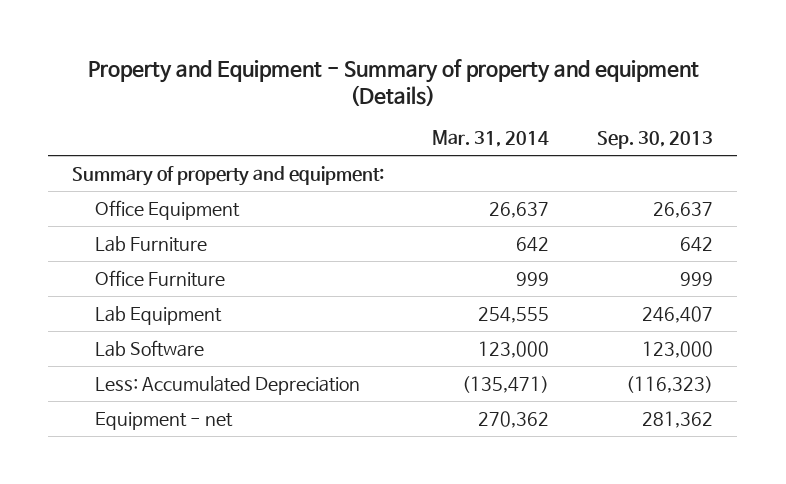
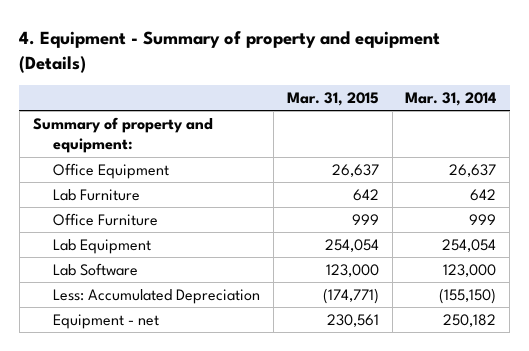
[87,58,699,107] Property and Equipment - Summary of property and equipment (Details) -> [19,31,441,74] 4. Equipment - Summary of property and equipment (Details)
[597,131,714,150] Sep. 30, 2013 -> none
none -> [286,91,379,106] Mar. 31, 2015
[478,306,550,323] 254,555 -> [442,238,497,252] 254,054
[462,375,550,393] (135,471) -> [439,287,497,304] (155,150)
[478,410,550,428] 270,362 -> [443,313,497,327] 250,182

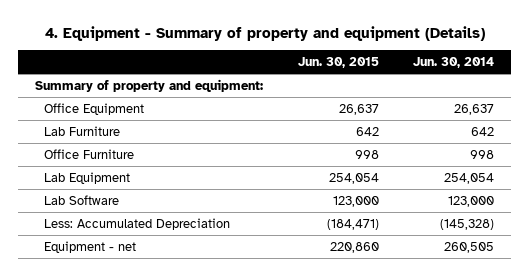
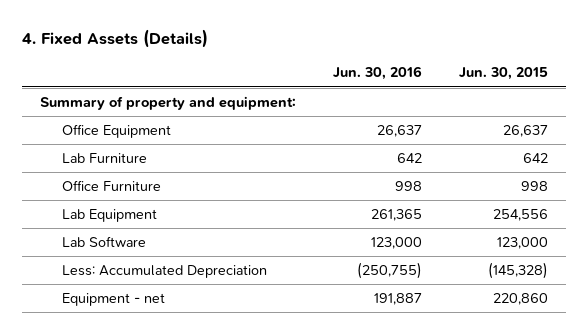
[44,25,485,41] 4. Equipment - Summary of property and equipment (Details) -> [21,29,208,49] 4. Fixed Assets (Details)
[413,57,495,69] Jun. 30, 2014 -> none
none -> [332,66,422,81] Jun. 30, 2016
[328,172,379,184] 254,054 -> [492,208,548,221] 254,556
[326,218,379,230] (184,471) -> [487,261,548,279] (145,328)

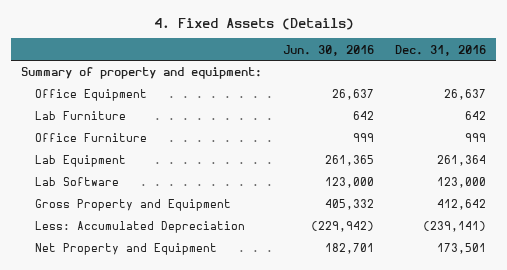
[458,67,548,81] Jun. 30, 2015 -> none
none -> [395,44,487,56] Dec. 31, 2016
[394,180,422,191] 998 -> [353,133,375,143] 999
none -> [35,199,232,212] Gross Property and Equipment
[356,261,422,279] (250,755) -> [311,221,375,233] (229,942)
[62,292,166,306] Equipment - net -> [35,243,218,256] Net Property and Equipment
[373,292,422,305] 191,887 -> [325,243,375,255] 182,701

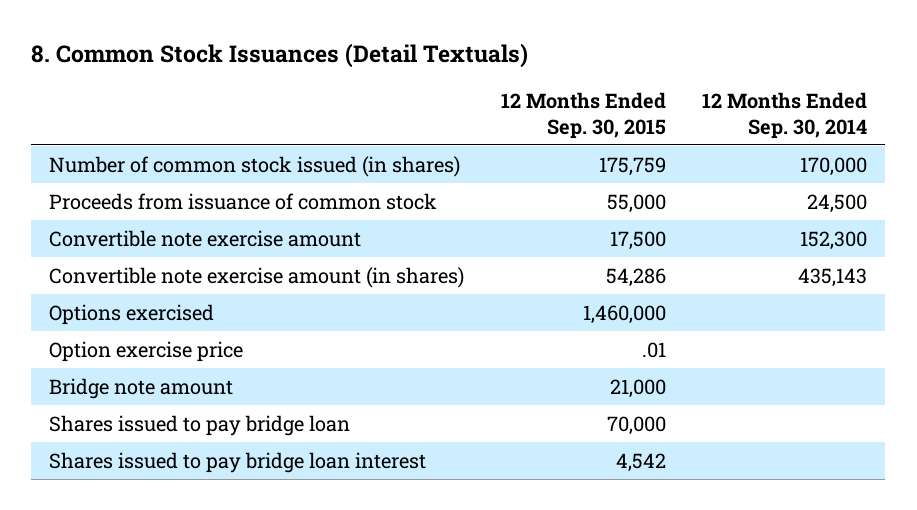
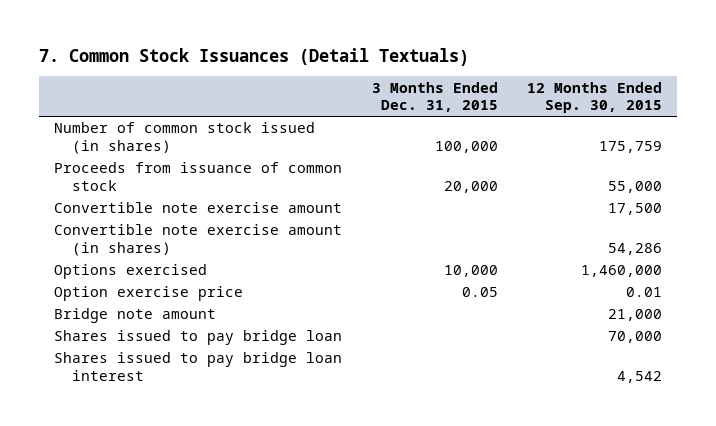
[31,43,529,69] 8. Common Stock Issuances (Detail Textuals) -> [39,47,470,66] 7. Common Stock Issuances (Detail Textuals)
[702,91,868,139] 12 Months Ended Sep. 30, 2014 -> none
none -> [371,81,498,113] 3 Months Ended Dec. 31, 2015
[641,341,666,358] .01 -> [626,287,663,298] 0.01

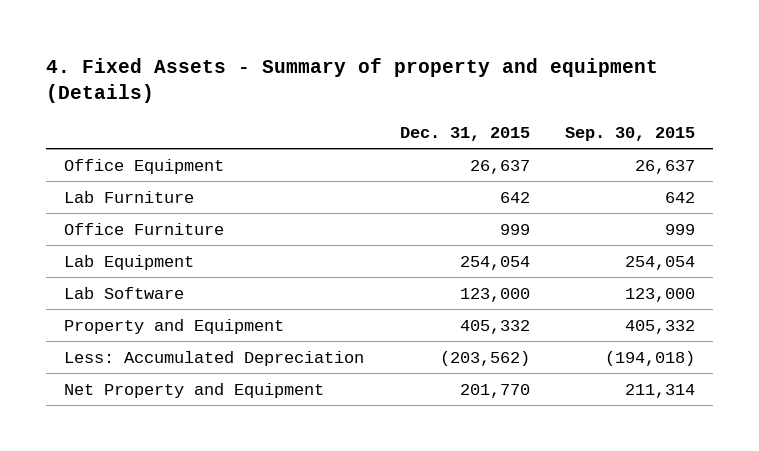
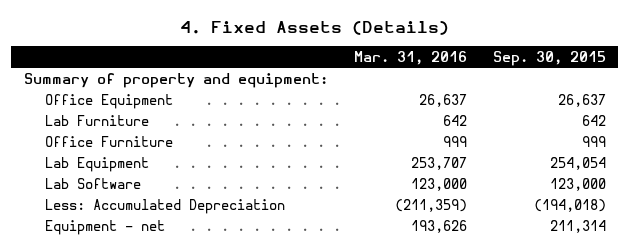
[46,57,659,104] 4. Fixed Assets - Summary of property and equipment (Details) -> [179,20,449,35] 4. Fixed Assets (Details)
[399,127,530,142] Dec. 31, 2015 -> none
none -> [353,51,467,66] Mar. 31, 2016
none -> [24,72,329,88] Summary of property and equipment:
[64,318,285,334] Property and Equipment -> none
[64,382,325,398] Net Property and Equipment -> [44,219,165,235] Equipment - net

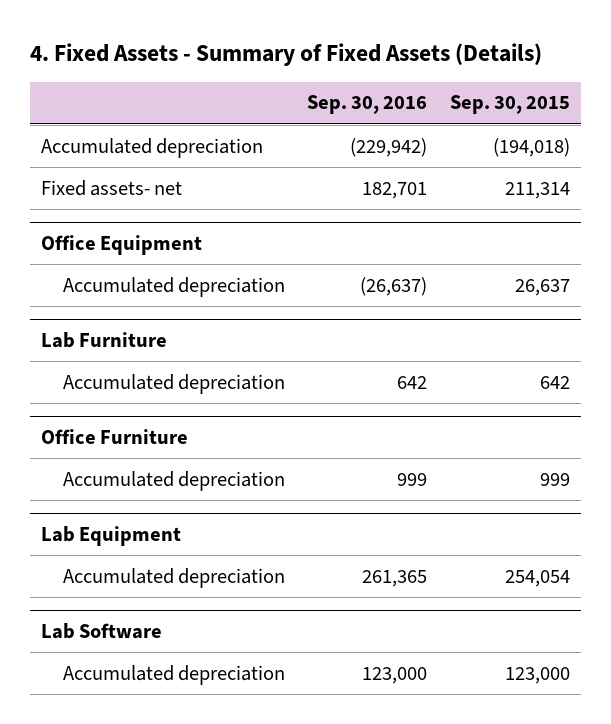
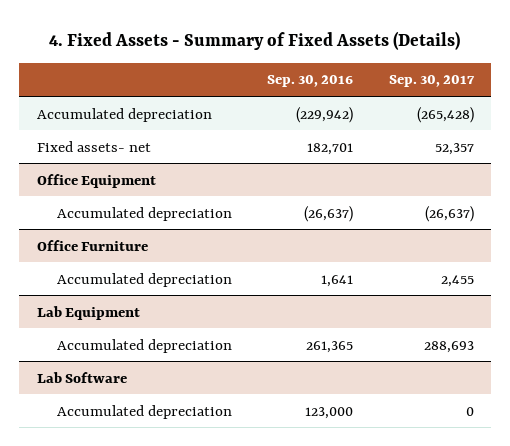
[449,95,570,115] Sep. 30, 2015 -> none
none -> [388,75,475,88] Sep. 30, 2017
[41,331,168,348] Lab Furniture -> none
[63,373,286,394] Accumulated depreciation -> none
[397,472,428,486] 999 -> [321,274,354,287] 1,641

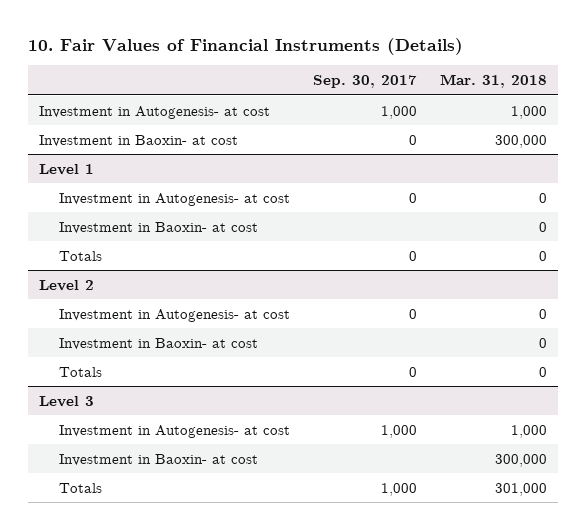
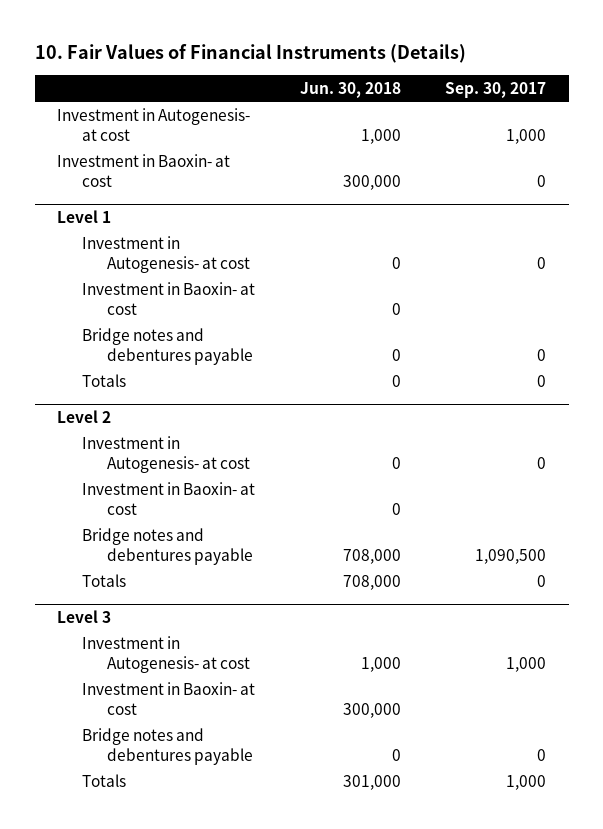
[439,74,547,89] Mar. 31, 2018 -> none
none -> [299,81,401,98] Jun. 30, 2018
none -> [81,327,253,366] Bridge notes and debentures payable
none -> [81,527,253,566] Bridge notes and debentures payable
none -> [81,727,253,766] Bridge notes and debentures payable

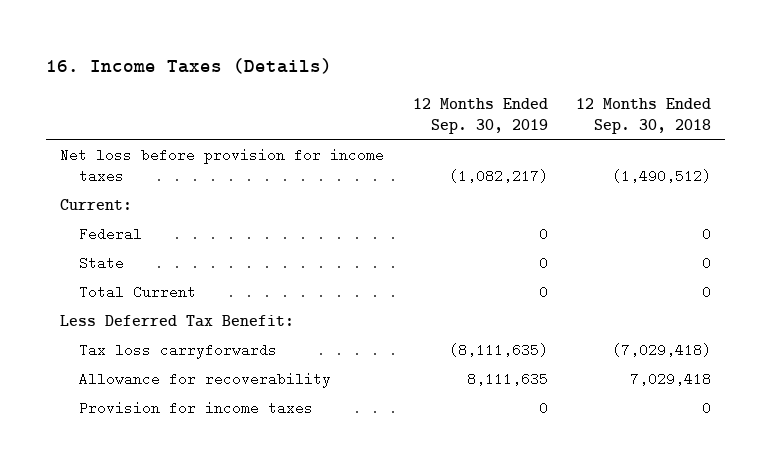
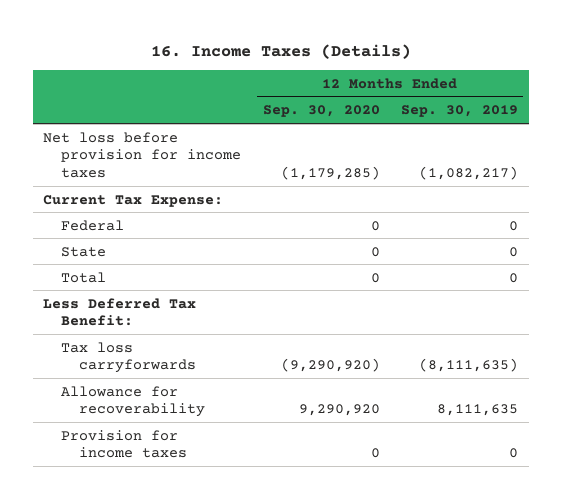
[576,97,712,135] 12 Months Ended Sep. 30, 2018 -> none
none -> [262,105,380,118] Sep. 30, 2020
[60,198,133,210] Current: -> [43,194,224,207] Current Tax Expense:
[79,284,197,299] Total Current -> [60,271,106,283] Total

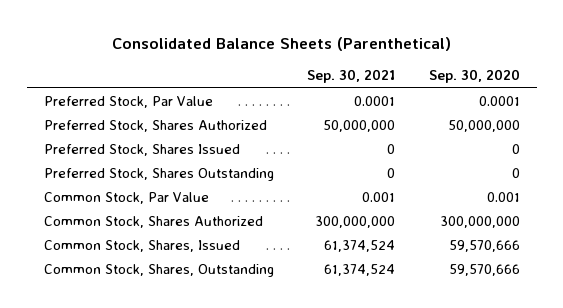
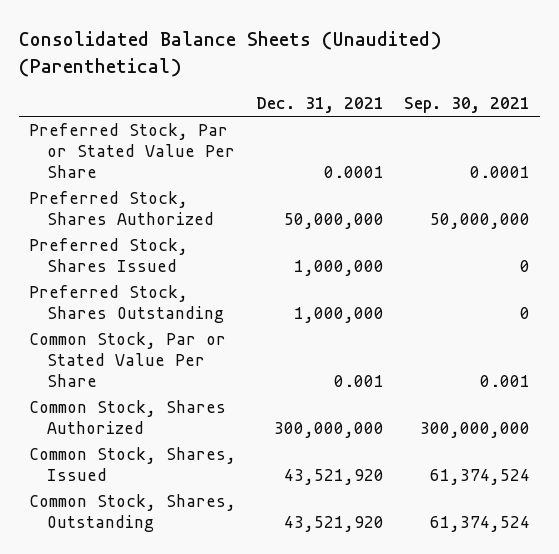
[111,37,451,52] Consolidated Balance Sheets (Parenthetical) -> [18,30,442,77] Consolidated Balance Sheets (Unaudited) (Parenthetical)
[428,69,520,84] Sep. 30, 2020 -> none
none -> [256,97,385,114] Dec. 31, 2021
[43,95,213,108] Preferred Stock, Par Value -> [28,123,236,178] Preferred Stock, Par or Stated Value Per Share
[43,191,209,204] Common Stock, Par Value -> [28,332,226,387] Common Stock, Par or Stated Value Per Share

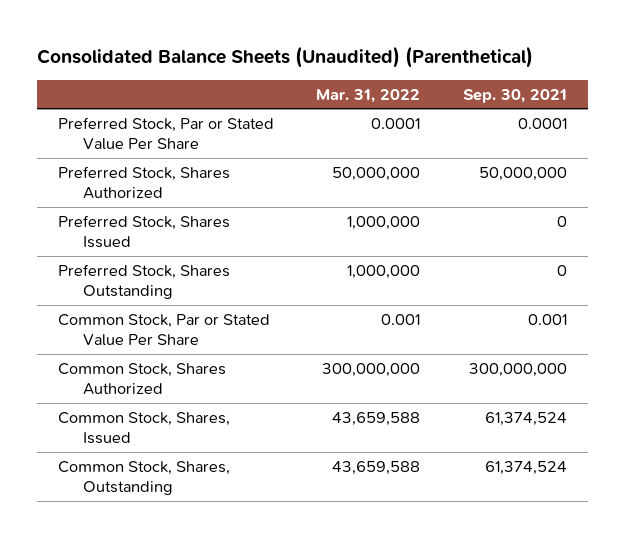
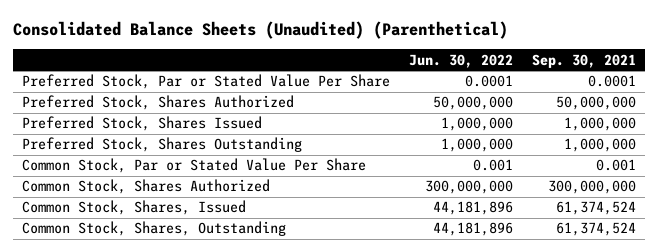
[316,88,421,103] Mar. 31, 2022 -> none
none -> [408,53,513,68] Jun. 30, 2022
[556,215,567,227] 0 -> [563,117,636,132] 1,000,000
[556,264,567,276] 0 -> [563,138,636,153] 1,000,000

